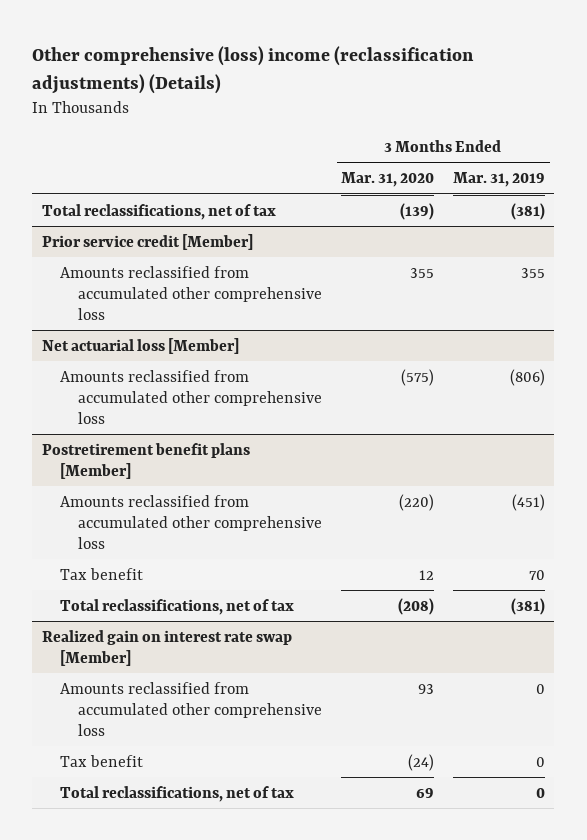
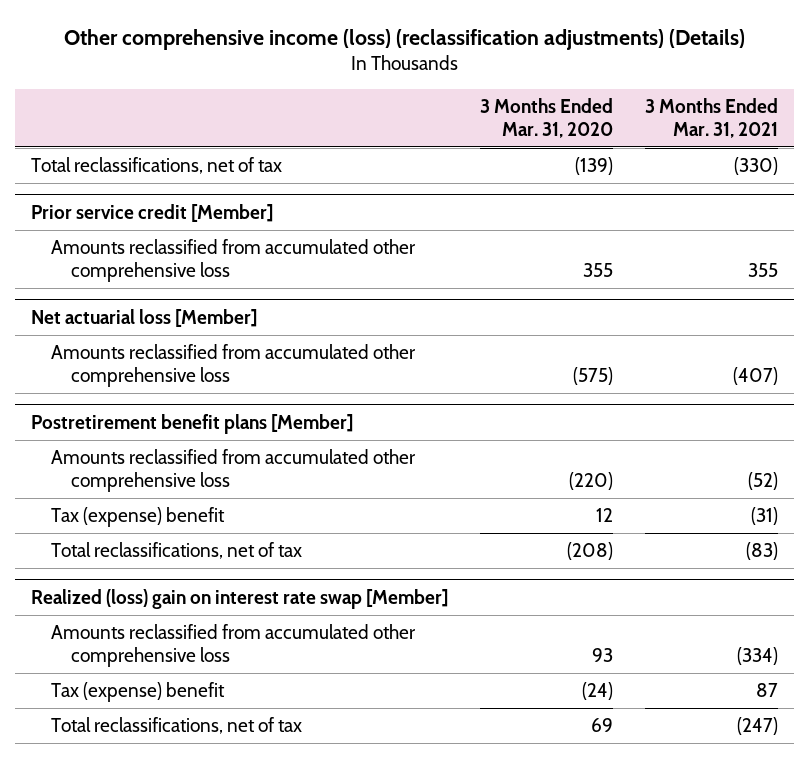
[32,45,475,94] Other comprehensive (loss) income (reclassification adjustments) (Details) -> [63,28,745,50] Other comprehensive income (loss) (reclassification adjustments) (Details)
[452,172,545,188] Mar. 31, 2019 -> none
none -> [644,97,778,138] 3 Months Ended Mar. 31, 2021
[60,567,144,580] Tax benefit -> [51,507,226,528] Tax (expense) benefit
[41,629,292,666] Realized gain on interest rate swap [Member] -> [31,588,449,609] Realized (loss) gain on interest rate swap [Member]
[60,754,144,767] Tax benefit -> [51,682,226,703] Tax (expense) benefit

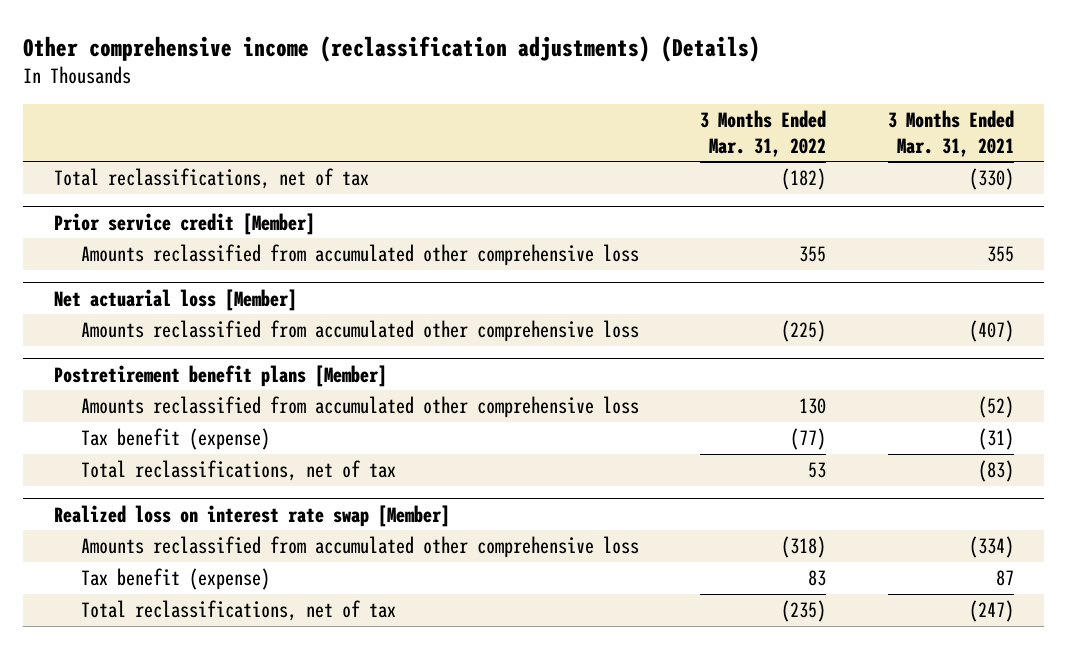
[63,28,745,50] Other comprehensive income (loss) (reclassification adjustments) (Details) -> [23,35,761,62] Other comprehensive income (reclassification adjustments) (Details)
[480,97,614,138] 3 Months Ended Mar. 31, 2020 -> none
none -> [700,110,827,157] 3 Months Ended Mar. 31, 2022
[51,507,226,528] Tax (expense) benefit -> [80,428,270,451] Tax benefit (expense)
[31,588,449,609] Realized (loss) gain on interest rate swap [Member] -> [54,504,451,527] Realized loss on interest rate swap [Member]
[51,682,226,703] Tax (expense) benefit -> [80,568,270,591] Tax benefit (expense)

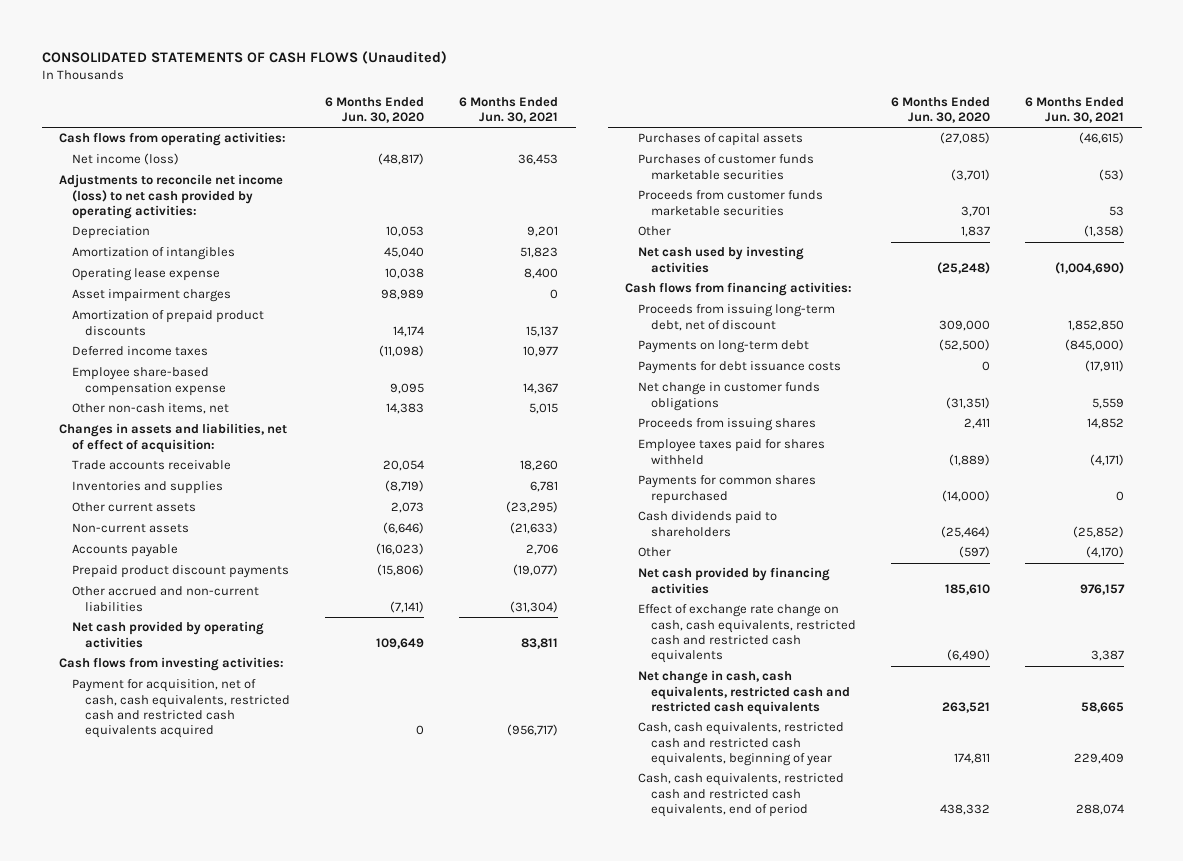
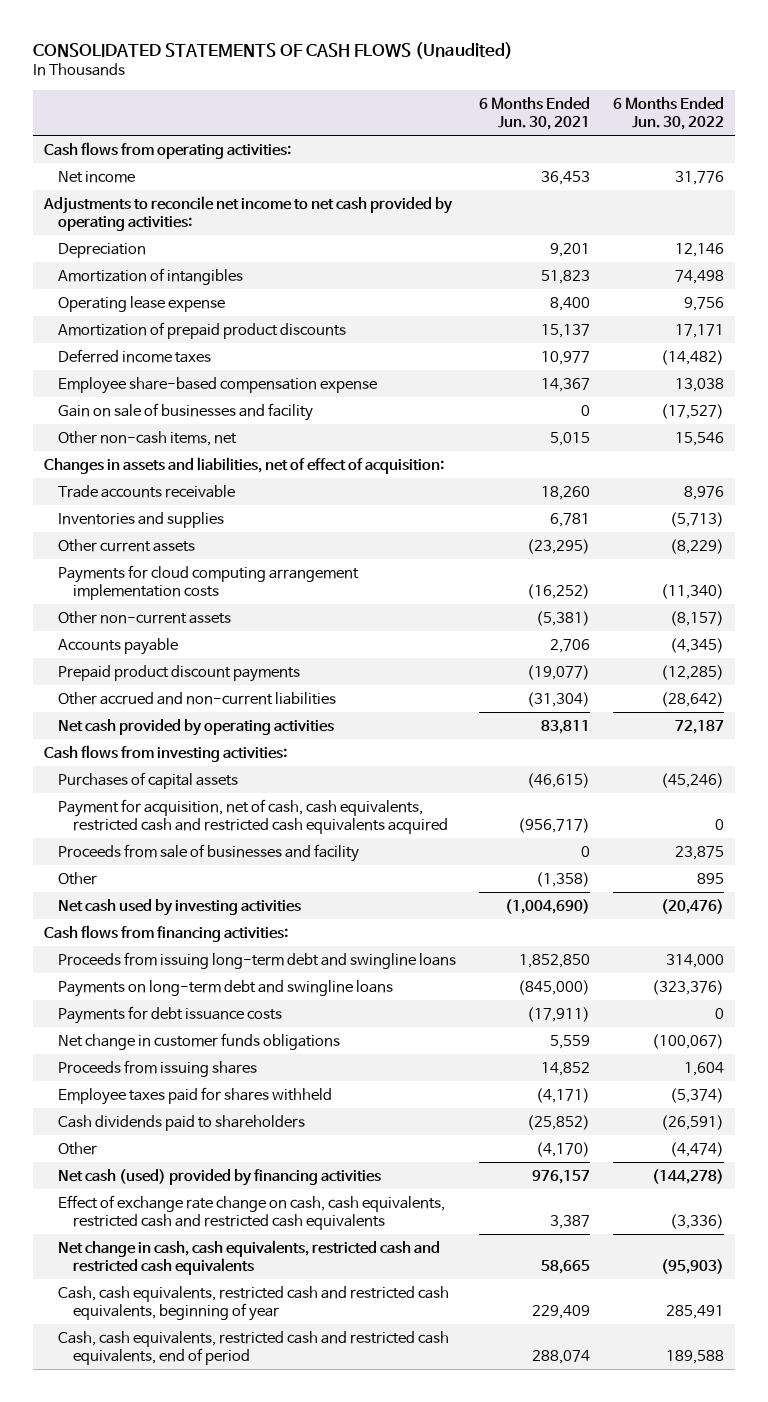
[325,96,425,124] 6 Months Ended Jun. 30, 2020 -> none
none -> [612,96,724,131] 6 Months Ended Jun. 30, 2022
[72,153,180,166] Net income (loss) -> [58,170,136,183] Net income
[59,174,284,219] Adjustments to reconcile net income (loss) to net cash provided by operating activities: -> [43,195,454,232] Adjustments to reconcile net income to net cash provided by operating activities:
[72,289,232,303] Asset impairment charges -> none
none -> [58,402,314,421] Gain on sale of businesses and facility
none -> [58,564,360,601] Payments for cloud computing arrangement implementation costs
[72,523,190,534] Non-current assets -> [58,610,232,624] Other non-current assets
[510,522,559,535] (21,633) -> [536,610,591,626] (5,381)
[638,154,815,180] Purchases of customer funds marketable securities -> none
[638,190,824,216] Proceeds from customer funds marketable securities -> none
[72,679,291,739] Payment for acquisition, net of cash, cash equivalents, restricted cash and restricted cash equivalents acquired -> [58,798,448,835] Payment for acquisition, net of cash, cash equivalents, restricted cash and restricted cash equivalents acquired
none -> [58,843,360,862] Proceeds from sale of businesses and facility
[638,304,836,331] Proceeds from issuing long-term debt, net of discount -> [58,951,457,969] Proceeds from issuing long-term debt and swingline loans
[638,340,810,354] Payments on long-term debt -> [58,979,394,997] Payments on long-term debt and swingline loans
[638,475,817,504] Payments for common shares repurchased -> none
[638,567,831,594] Net cash provided by financing activities -> [58,1168,382,1186] Net cash (used) provided by financing activities

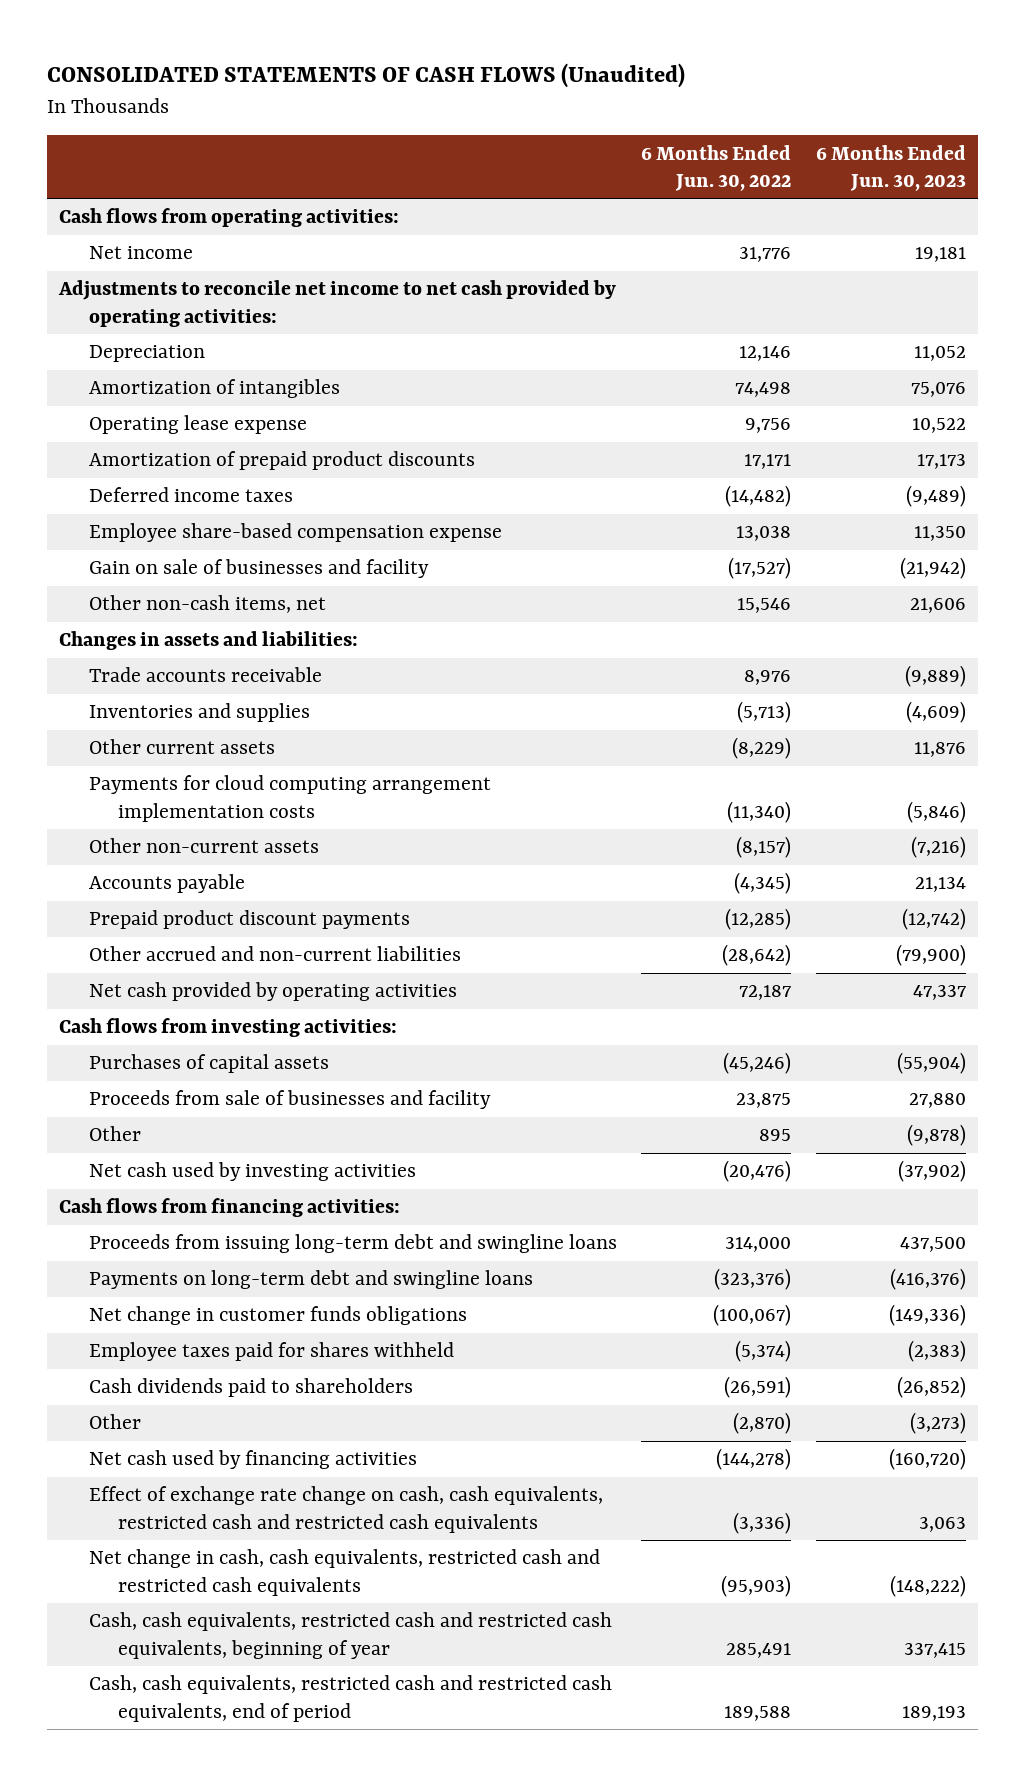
[479,96,591,131] 6 Months Ended Jun. 30, 2021 -> none
none -> [815,144,966,192] 6 Months Ended Jun. 30, 2023
[44,456,445,474] Changes in assets and liabilities, net of effect of acquisition: -> [59,631,359,651] Changes in assets and liabilities:
[58,798,448,835] Payment for acquisition, net of cash, cash equivalents, restricted cash and restricted cash equivalents acquired -> none
[58,1005,283,1024] Payments for debt issuance costs -> none
[58,1059,258,1077] Proceeds from issuing shares -> none
[669,1141,724,1157] (4,474) -> [733,1412,792,1435] (2,870)
[58,1168,382,1186] Net cash (used) provided by financing activities -> [88,1450,417,1470] Net cash used by financing activities

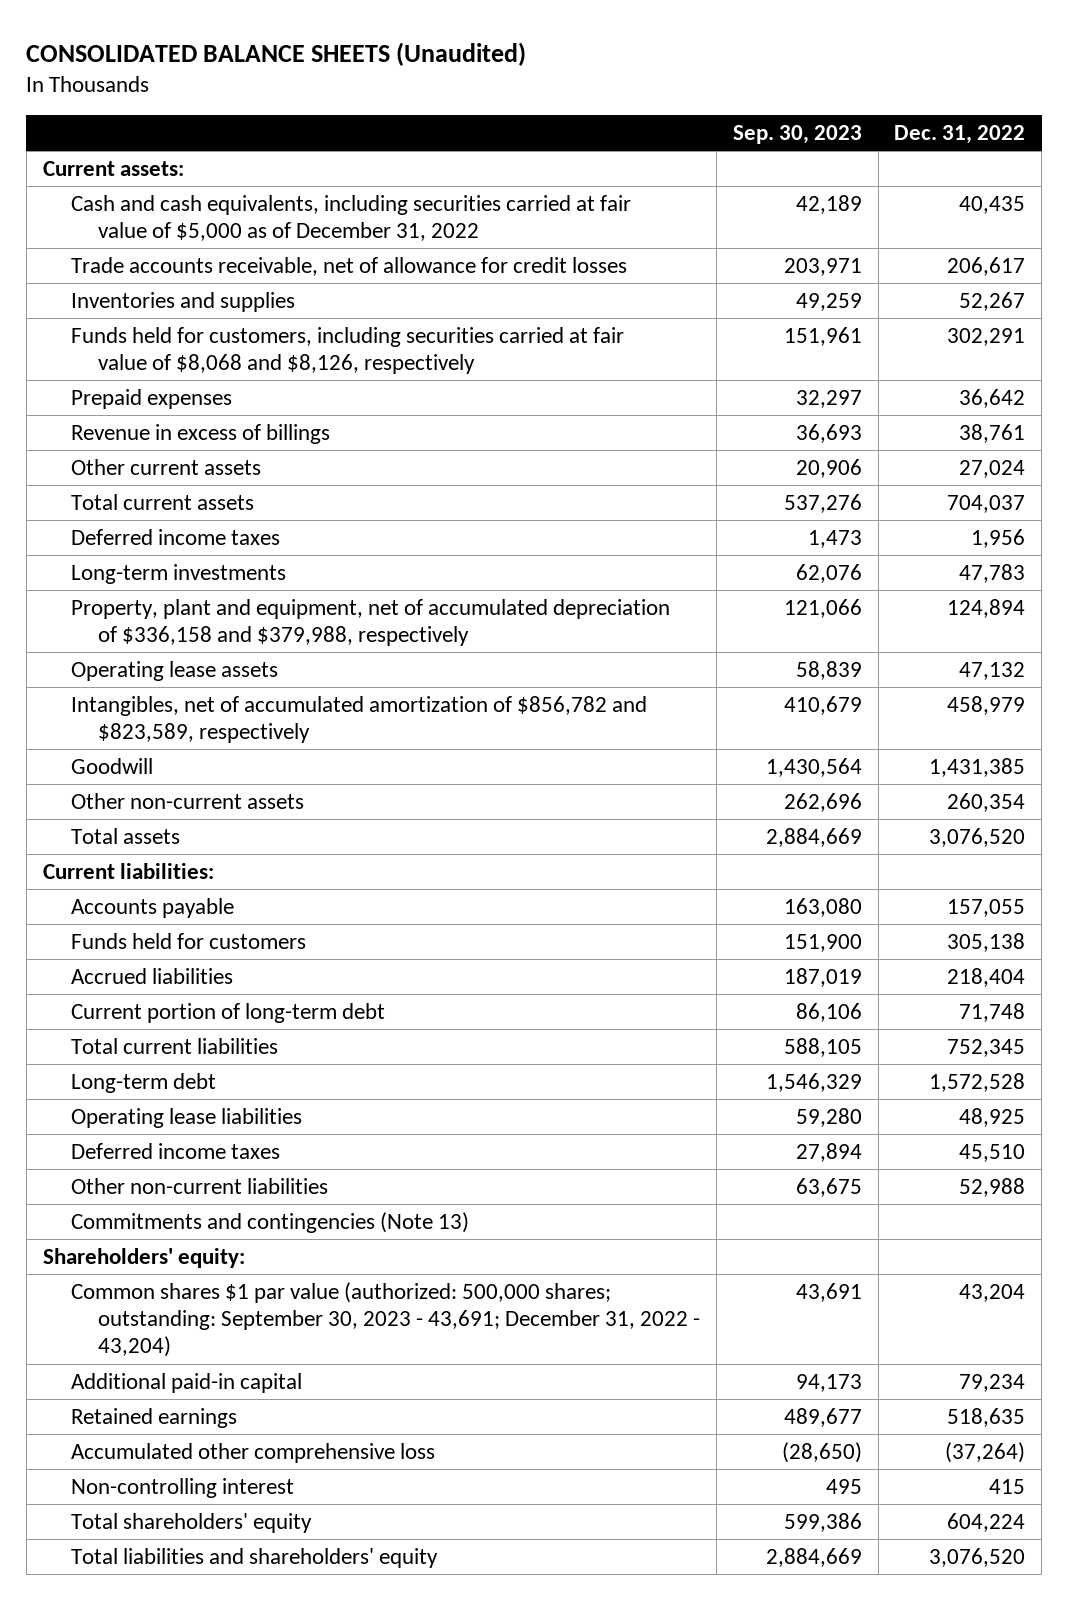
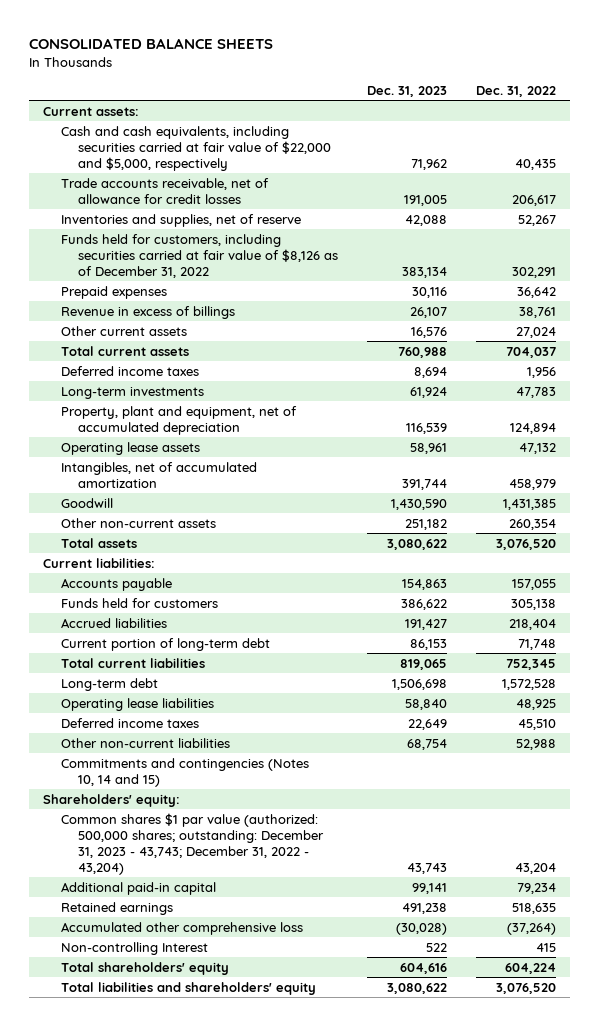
[26,41,527,66] CONSOLIDATED BALANCE SHEETS (Unaudited) -> [28,38,273,50] CONSOLIDATED BALANCE SHEETS
[732,125,862,145] Sep. 30, 2023 -> none
none -> [366,85,447,97] Dec. 31, 2023
[70,194,631,242] Cash and cash equivalents, including securities carried at fair value of $5,000 as of December 31, 2022 -> [60,125,331,171] Cash and cash equivalents, including securities carried at fair value of $22,000 and $5,000, respectively
[70,291,295,312] Inventories and supplies -> [60,213,301,227] Inventories and supplies, net of reserve
[70,326,624,375] Funds held for customers, including securities carried at fair value of $8,068 and $8,126, respectively -> [60,233,338,278] Funds held for customers, including securities carried at fair value of $8,126 as of December 31, 2022
[70,598,670,647] Property, plant and equipment, net of accumulated depreciation of $336,158 and $379,988, respectively -> [60,405,297,435] Property, plant and equipment, net of accumulated depreciation
[70,695,647,744] Intangibles, net of accumulated amortization of $856,782 and $823,589, respectively -> [60,461,257,488] Intangibles, net of accumulated amortization
[70,1211,469,1233] Commitments and contingencies (Note 13) -> [60,757,309,787] Commitments and contingencies (Notes 10, 14 and 15)
[70,1281,701,1358] Common shares $1 par value (authorized: 500,000 shares; outstanding: September 30, 2023 - 43,691; December 31, 2022 - 43,204) -> [60,812,324,876] Common shares $1 par value (authorized: 500,000 shares; outstanding: December 31, 2023 - 43,743; December 31, 2022 - 43,204)
[70,1477,294,1498] Non-controlling interest -> [60,941,208,955] Non-controlling Interest

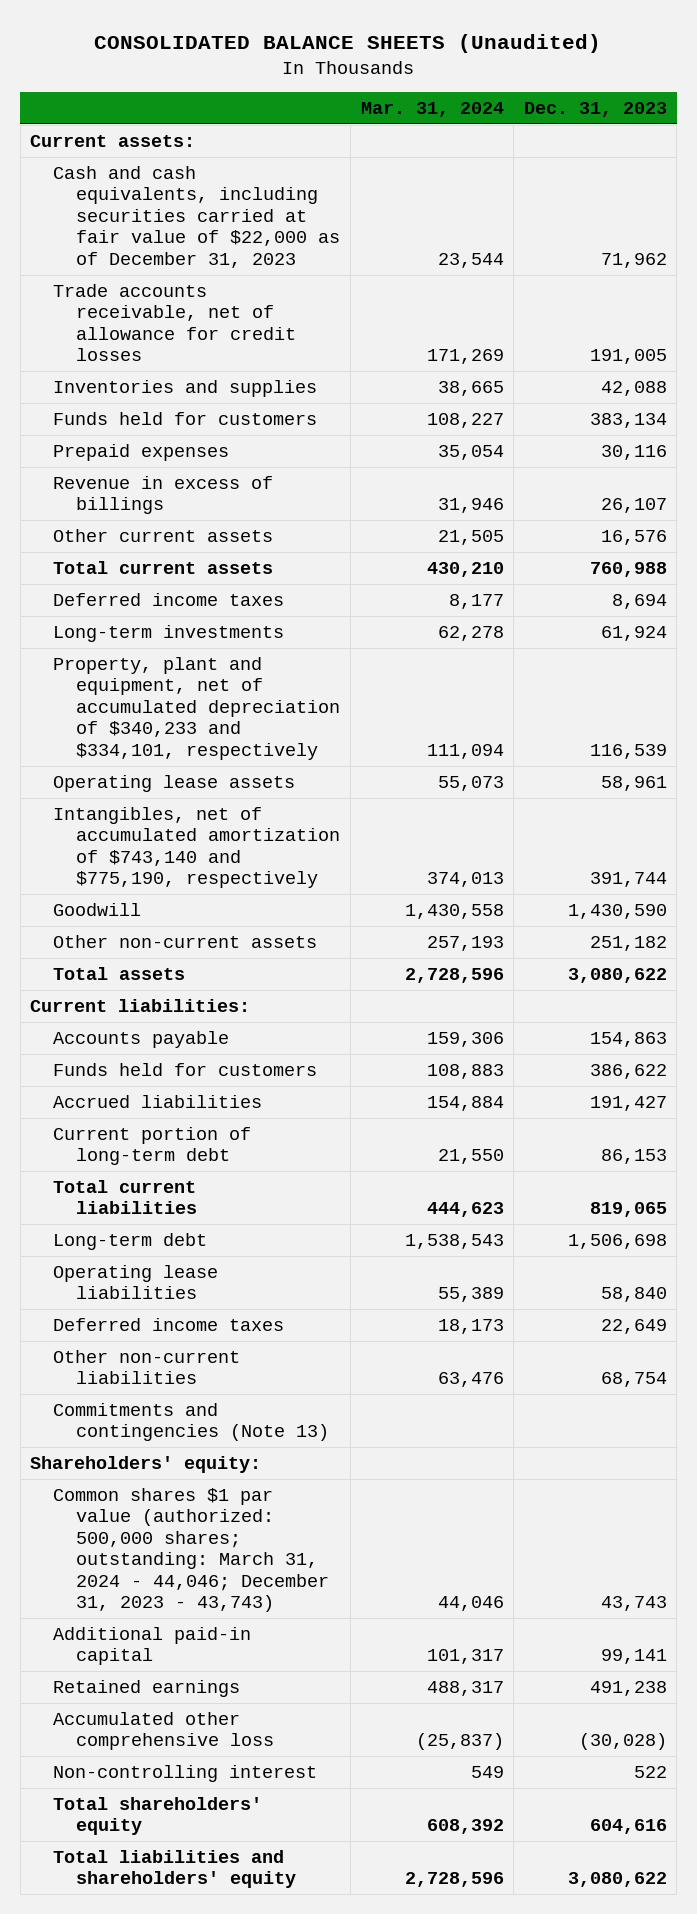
[28,38,273,50] CONSOLIDATED BALANCE SHEETS -> [94,33,602,53] CONSOLIDATED BALANCE SHEETS (Unaudited)
[475,85,556,97] Dec. 31, 2022 -> none
none -> [360,101,504,117] Mar. 31, 2024
[60,125,331,171] Cash and cash equivalents, including securities carried at fair value of $22,000 and $5,000, respectively -> [53,165,341,268] Cash and cash equivalents, including securities carried at fair value of $22,000 as of December 31, 2023
[60,213,301,227] Inventories and supplies, net of reserve -> [53,379,318,397] Inventories and supplies
[60,233,338,278] Funds held for customers, including securities carried at fair value of $8,126 as of December 31, 2022 -> [53,411,318,425] Funds held for customers
[60,405,297,435] Property, plant and equipment, net of accumulated depreciation -> [53,656,341,760] Property, plant and equipment, net of accumulated depreciation of $340,233 and $334,101, respectively
[60,461,257,488] Intangibles, net of accumulated amortization -> [53,806,341,889] Intangibles, net of accumulated amortization of $743,140 and $775,190, respectively
[60,757,309,787] Commitments and contingencies (Notes 10, 14 and 15) -> [53,1402,330,1442] Commitments and contingencies (Note 13)
[60,812,324,876] Common shares $1 par value (authorized: 500,000 shares; outstanding: December 31, 2023 - 43,743; December 31, 2022 - 43,204) -> [53,1487,330,1613] Common shares $1 par value (authorized: 500,000 shares; outstanding: March 31, 2024 - 44,046; December 31, 2023 - 43,743)
[60,941,208,955] Non-controlling Interest -> [53,1764,318,1782] Non-controlling interest

